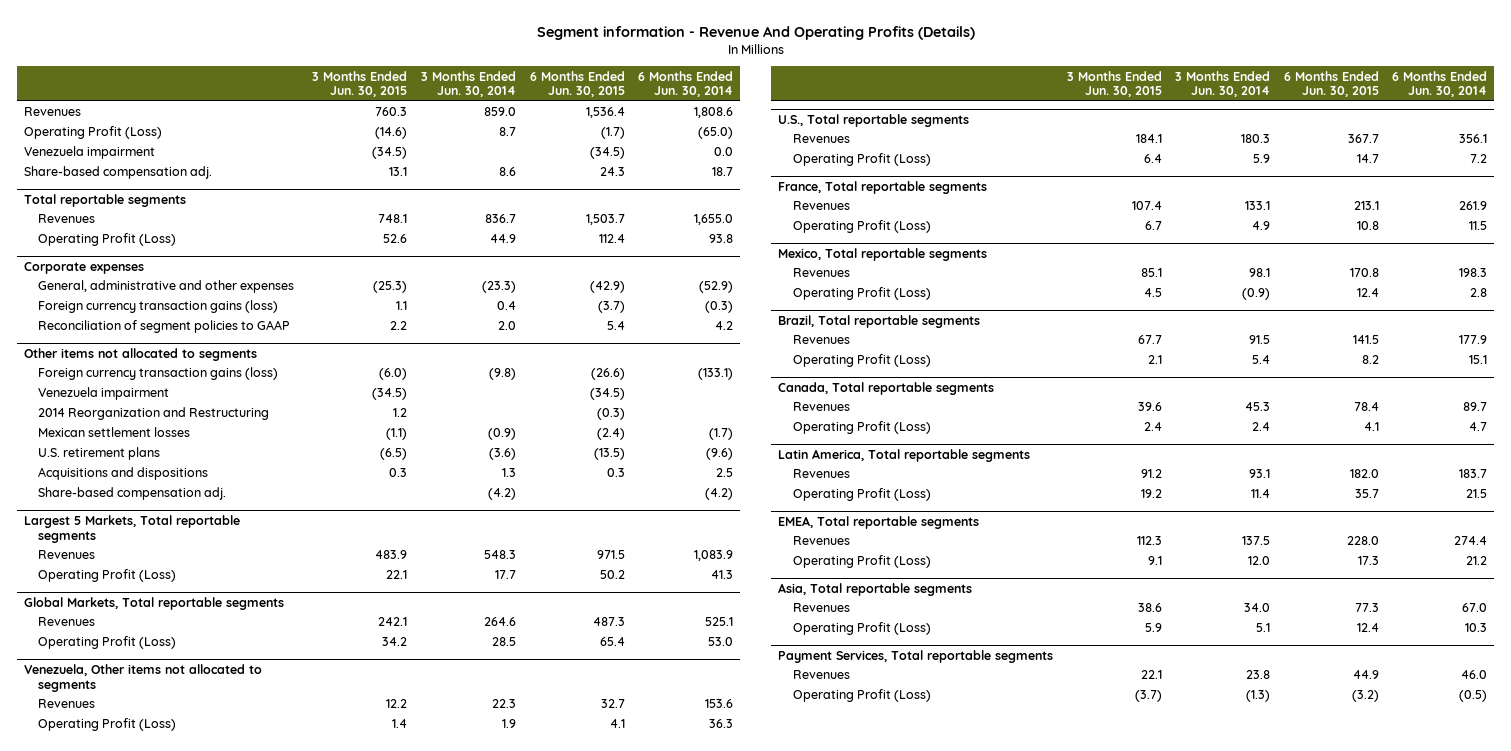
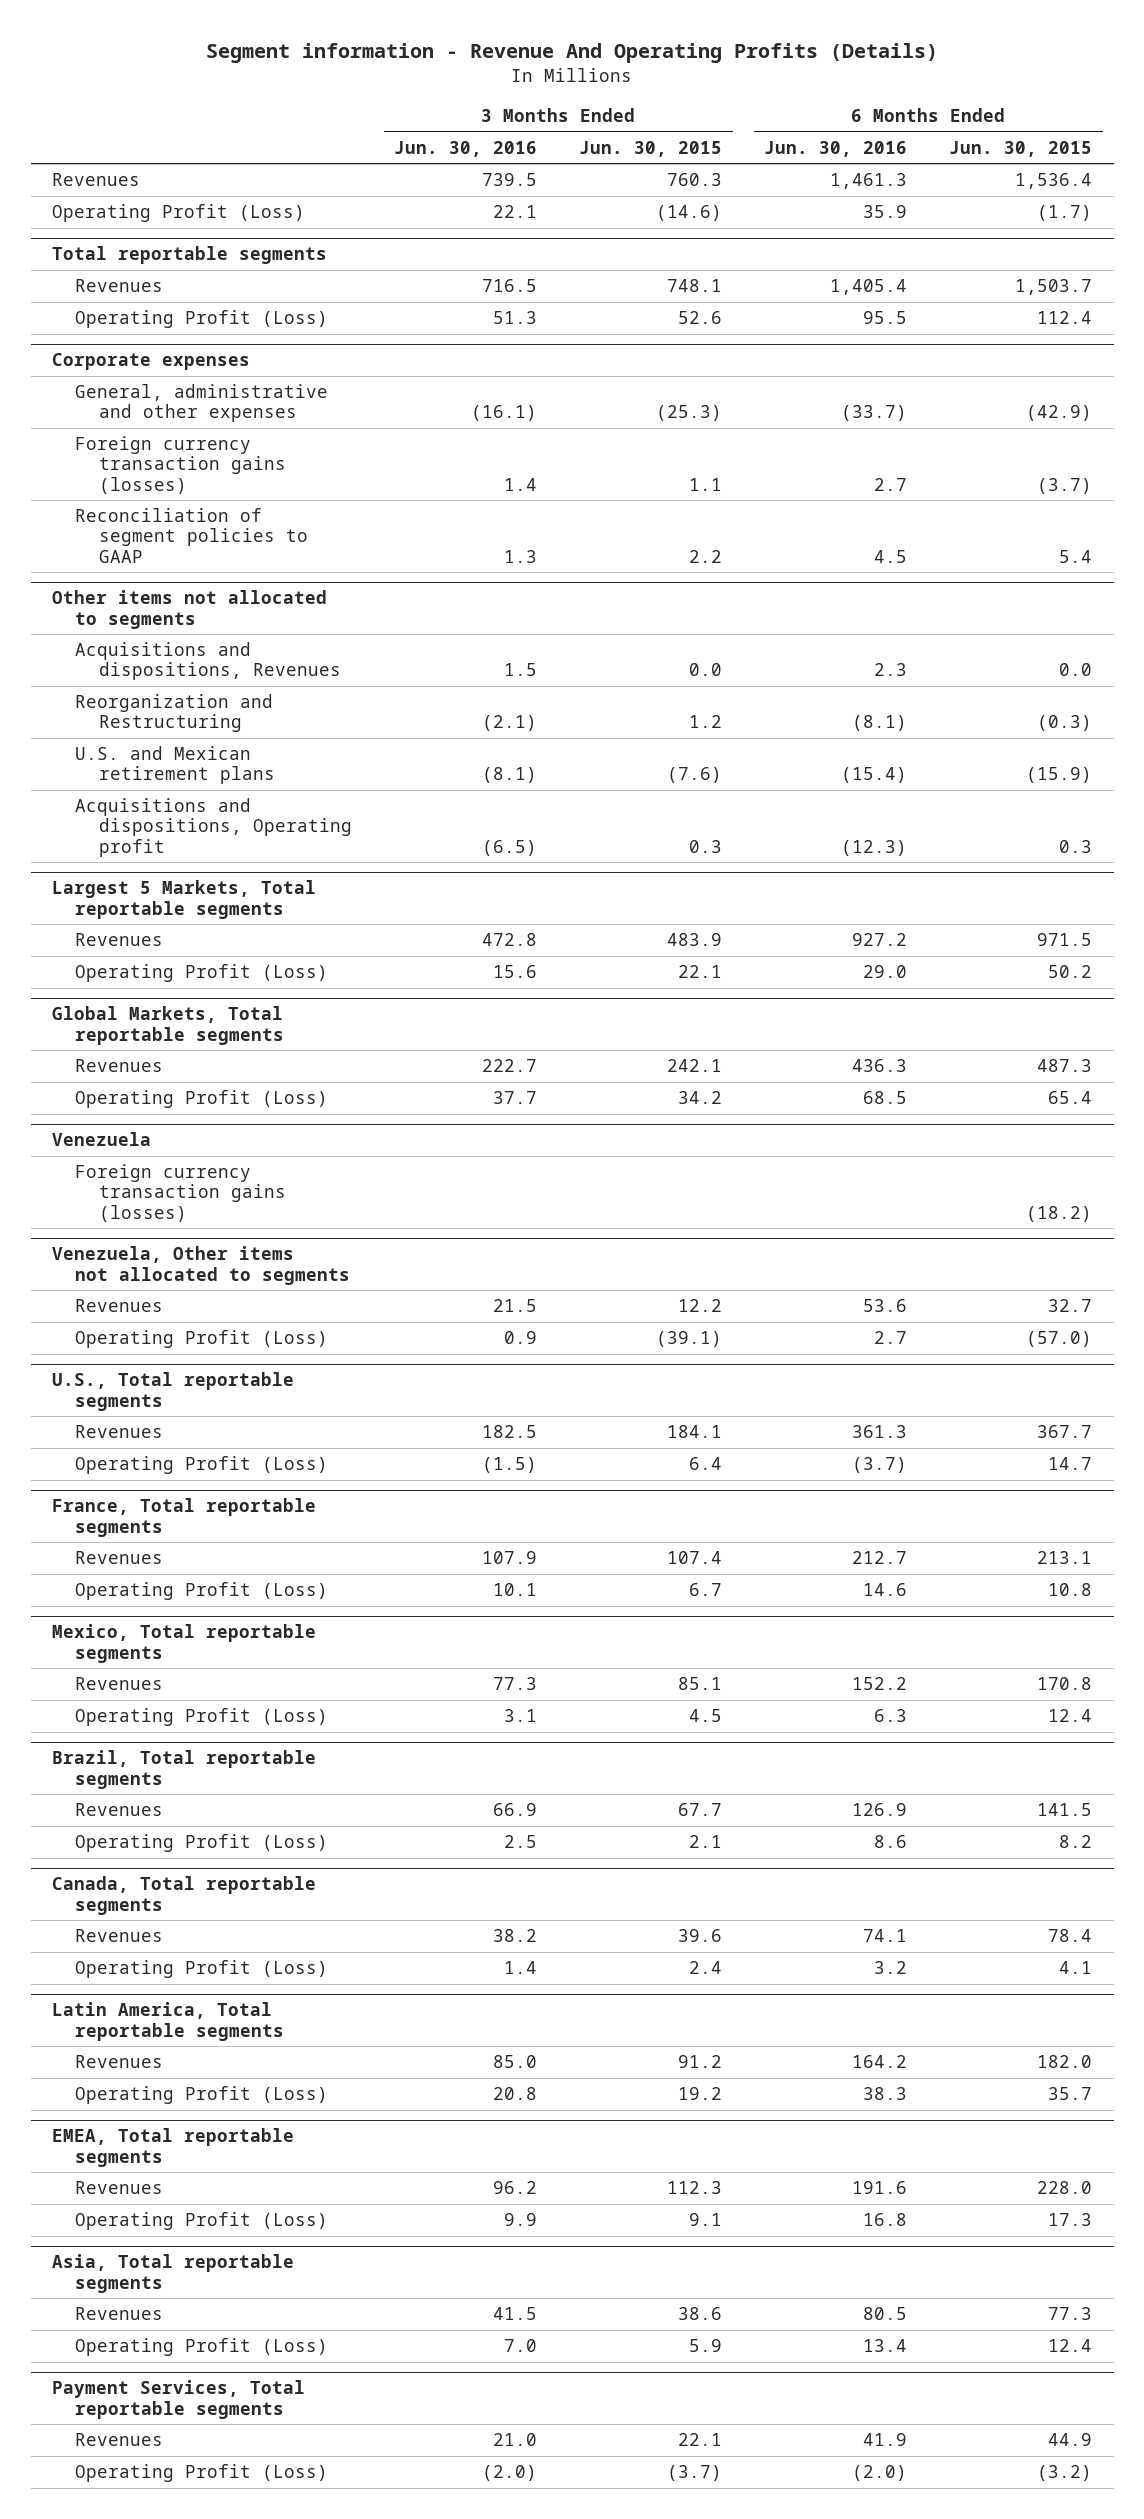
[420,70,516,98] 3 Months Ended Jun. 30, 2014 -> none
[638,70,734,98] 6 Months Ended Jun. 30, 2014 -> none
none -> [394,140,538,157] Jun. 30, 2016
none -> [764,140,908,157] Jun. 30, 2016
[23,146,155,160] Venezuela impairment -> none
[23,166,212,180] Share-based compensation adj. -> none
[38,300,279,314] Foreign currency transaction gains (loss) -> [75,436,286,494] Foreign currency transaction gains (losses)
[38,367,279,381] Foreign currency transaction gains (loss) -> none
[38,387,170,401] Venezuela impairment -> none
[38,427,191,438] Mexican settlement losses -> none
[38,487,227,501] Share-based compensation adj. -> none
none -> [75,642,341,681] Acquisitions and dispositions, Revenues
[38,407,270,421] 2014 Reorganization and Restructuring -> [75,694,274,733] Reorganization and Restructuring
[38,447,161,461] U.S. retirement plans -> [75,746,275,785] U.S. and Mexican retirement plans
[380,448,408,461] (6.5) -> [667,767,723,784] (7.6)
[593,448,625,461] (13.5) -> [1026,767,1093,784] (15.9)
[38,467,209,481] Acquisitions and dispositions -> [75,798,352,857] Acquisitions and dispositions, Operating profit
none -> [51,1132,151,1147] Venezuela
none -> [75,1164,286,1222] Foreign currency transaction gains (losses)
[392,719,408,729] 1.4 -> [656,1331,723,1348] (39.1)
[609,719,625,729] 4.1 -> [1026,1331,1093,1348] (57.0)

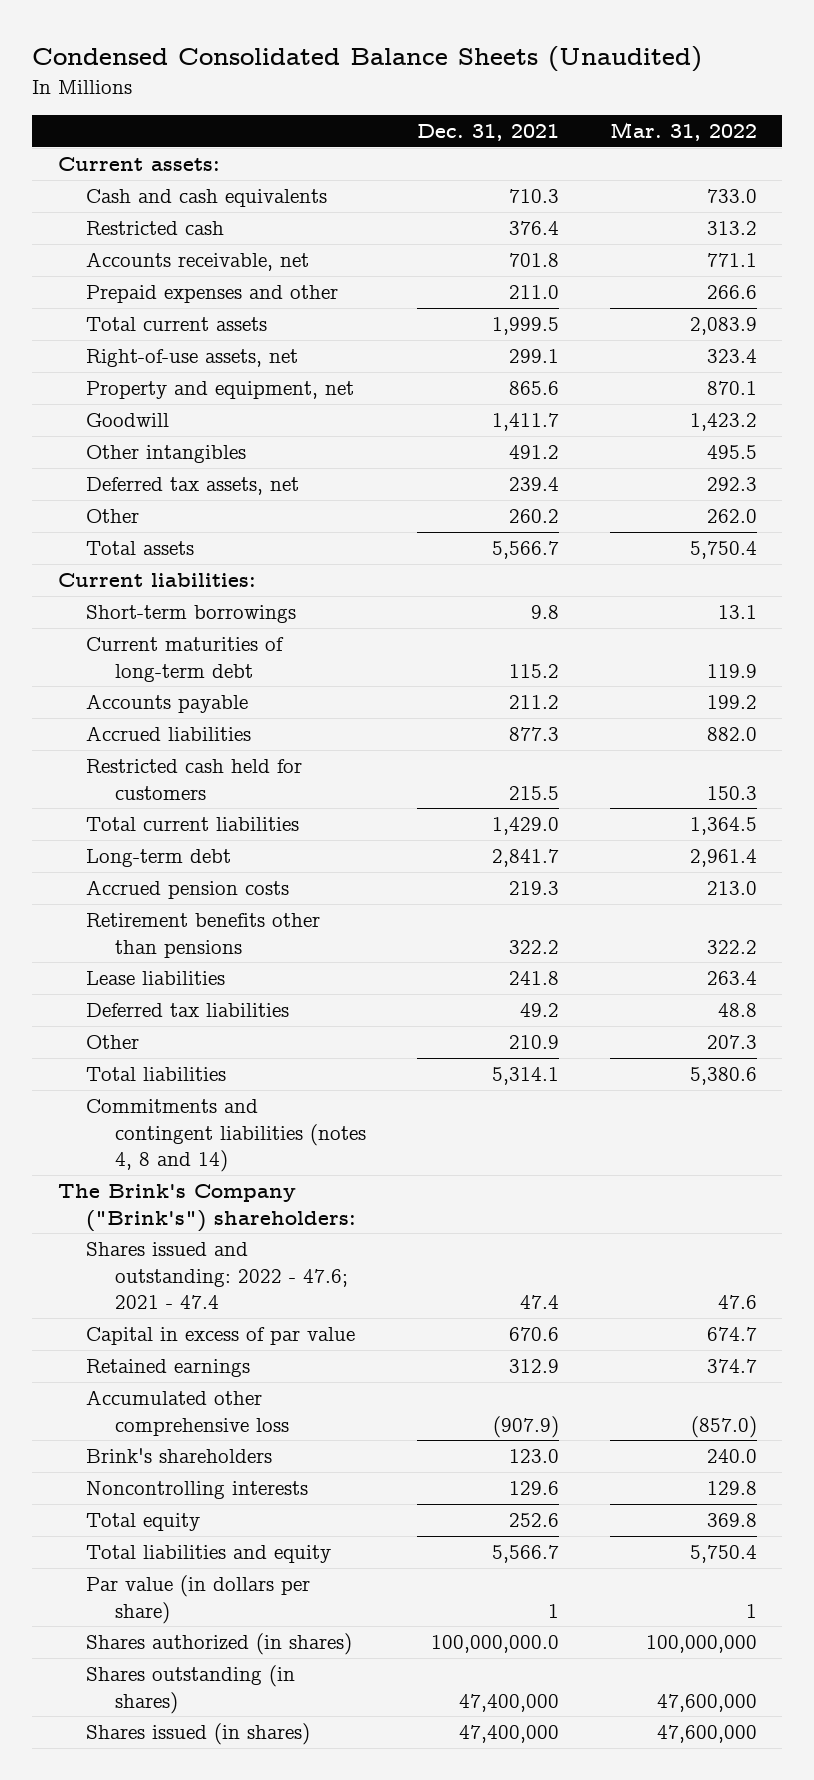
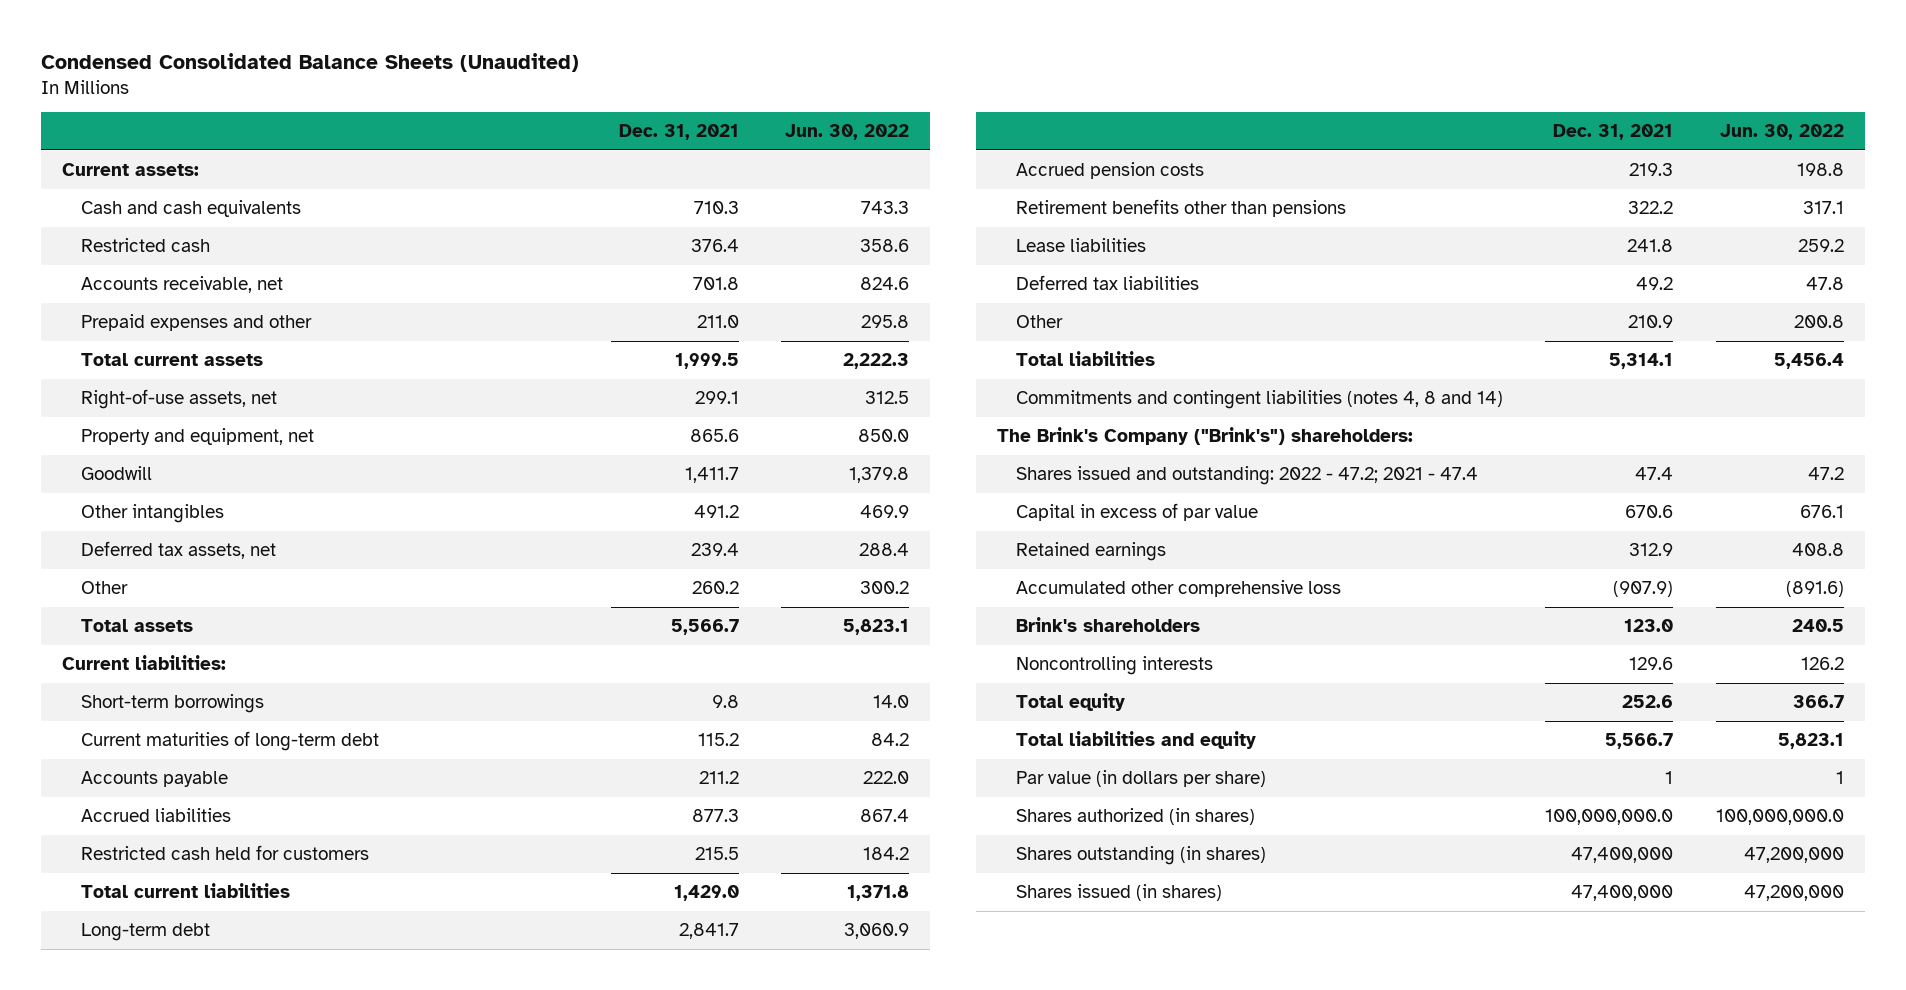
[609,122,757,142] Mar. 31, 2022 -> none
none -> [784,124,909,141] Jun. 30, 2022
[86,1242,349,1310] Shares issued and outstanding: 2022 - 47.6; 2021 - 47.4 -> [1016,466,1479,486] Shares issued and outstanding: 2022 - 47.2; 2021 - 47.4

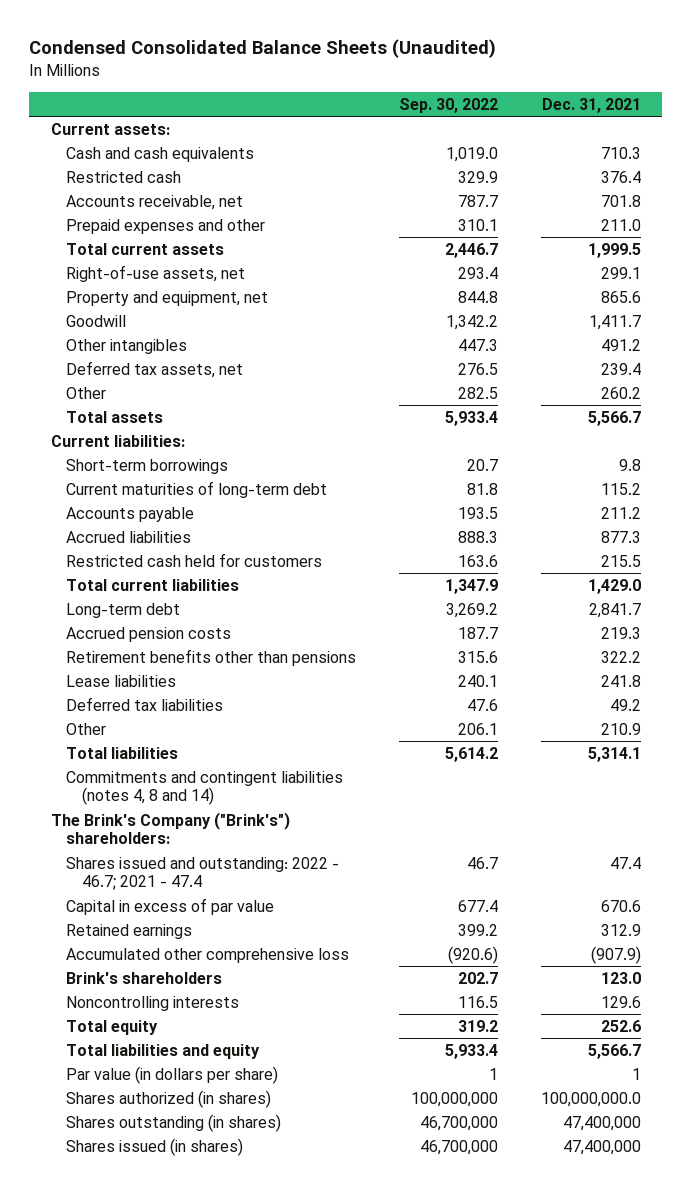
[784,124,909,141] Jun. 30, 2022 -> none
none -> [399,97,499,113] Sep. 30, 2022
[1016,466,1479,486] Shares issued and outstanding: 2022 - 47.2; 2021 - 47.4 -> [66,856,340,891] Shares issued and outstanding: 2022 - 46.7; 2021 - 47.4

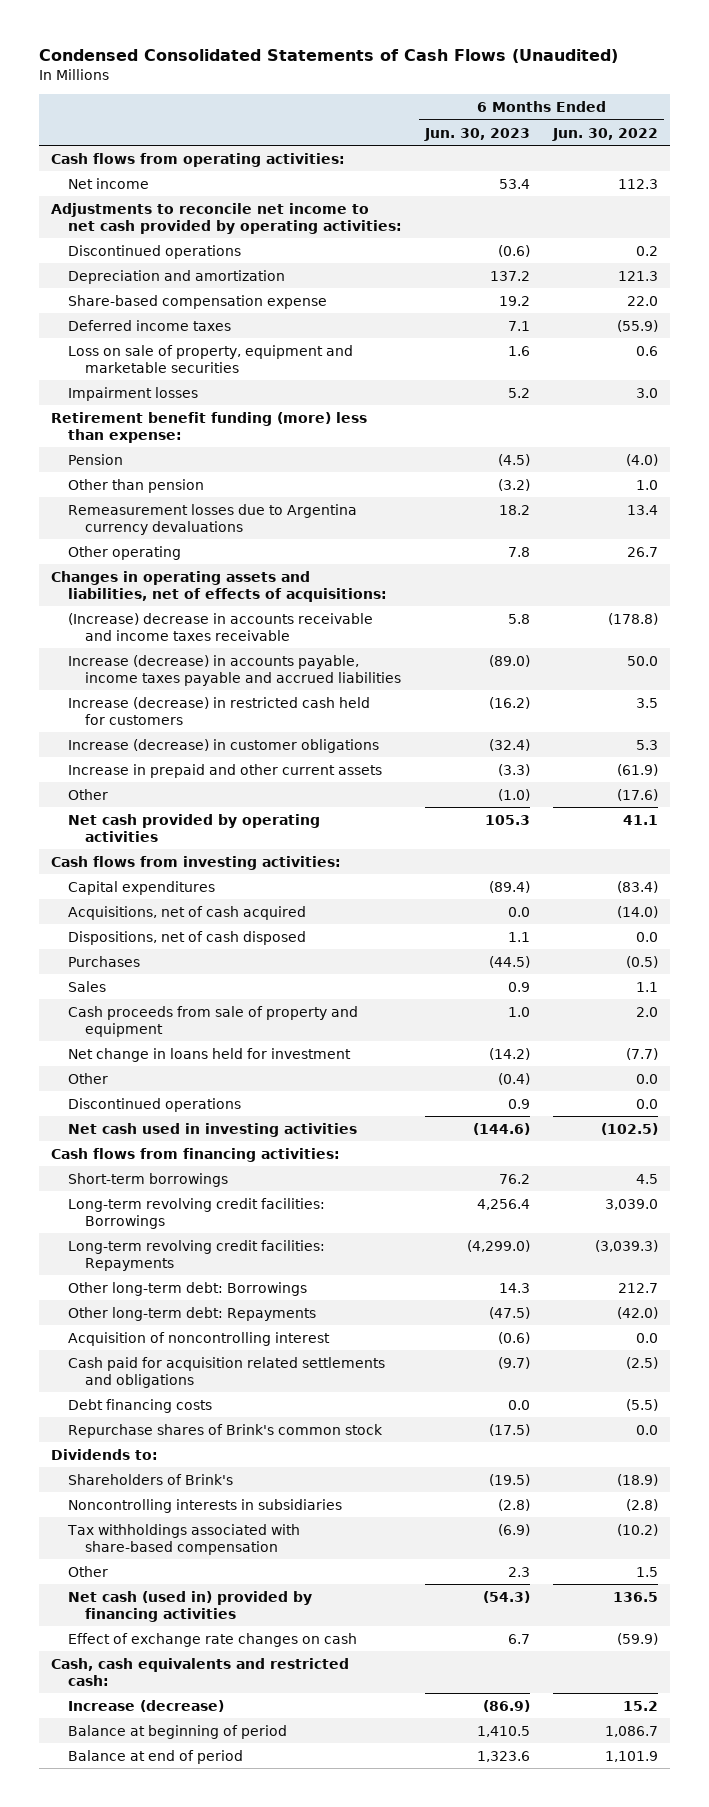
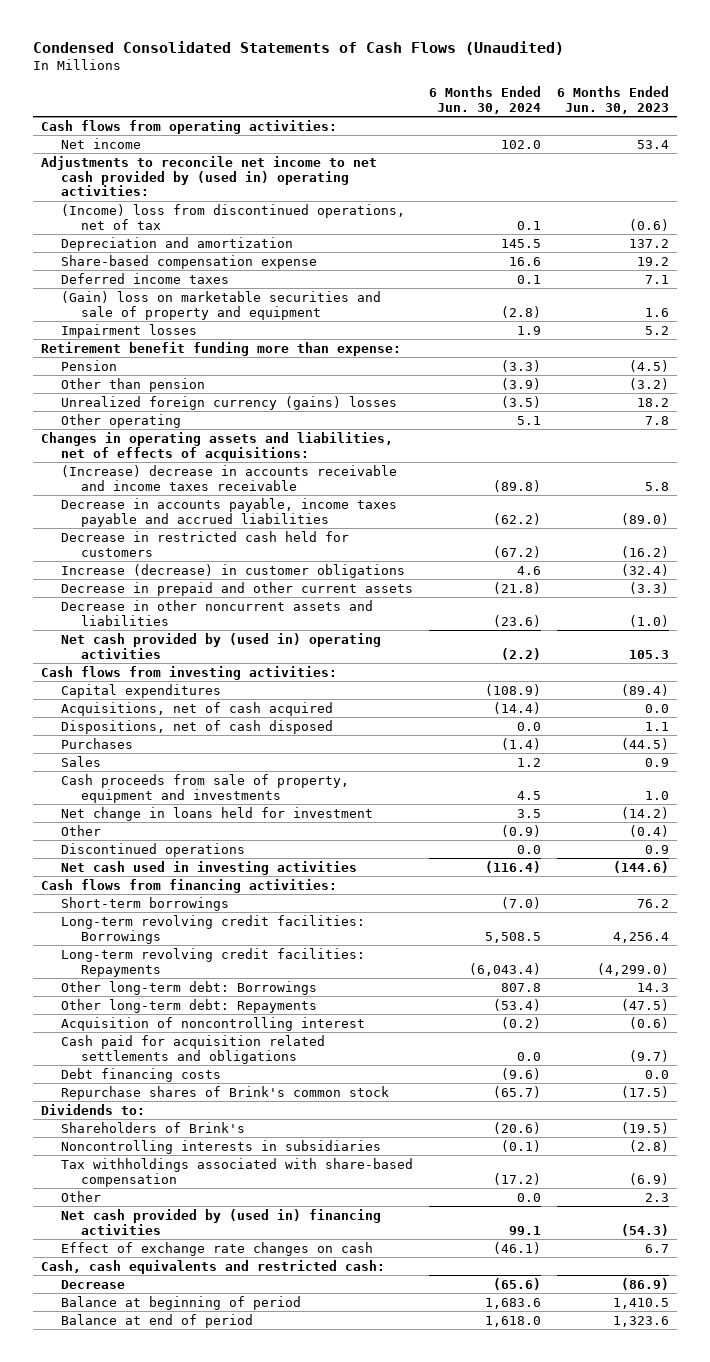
[552,127,659,141] Jun. 30, 2022 -> none
none -> [428,85,541,114] 6 Months Ended Jun. 30, 2024
[67,244,241,259] Discontinued operations -> none
[51,202,402,234] Adjustments to reconcile net income to net cash provided by operating activities: -> [41,155,378,197] Adjustments to reconcile net income to net cash provided by (used in) operating activities:
none -> [61,203,406,230] (Income) loss from discontinued operations, net of tax
[67,344,353,373] Loss on sale of property, equipment and marketable securities -> [61,290,382,320] (Gain) loss on marketable securities and sale of property and equipment
[51,411,368,443] Retirement benefit funding (more) less than expense: -> [41,341,402,356] Retirement benefit funding more than expense:
[67,503,357,535] Remeasurement losses due to Argentina currency devaluations -> [61,395,398,410] Unrealized foreign currency (gains) losses
[67,654,401,686] Increase (decrease) in accounts payable, income taxes payable and accrued liabilities -> [61,497,398,527] Decrease in accounts payable, income taxes payable and accrued liabilities
[67,696,370,725] Increase (decrease) in restricted cash held for customers -> [61,530,350,557] Decrease in restricted cash held for customers
[67,763,382,778] Increase in prepaid and other current assets -> [61,581,414,596] Decrease in prepaid and other current assets
[67,788,108,800] Other -> [61,599,374,626] Decrease in other noncurrent assets and liabilities
[67,813,320,842] Net cash provided by operating activities -> [61,632,382,659] Net cash provided by (used in) operating activities
[67,1005,358,1037] Cash proceeds from sale of property and equipment -> [61,773,350,803] Cash proceeds from sale of property, equipment and investments
[67,1590,312,1622] Net cash (used in) provided by financing activities -> [61,1208,382,1235] Net cash provided by (used in) financing activities
[67,1699,224,1712] Increase (decrease) -> [61,1279,126,1289] Decrease

